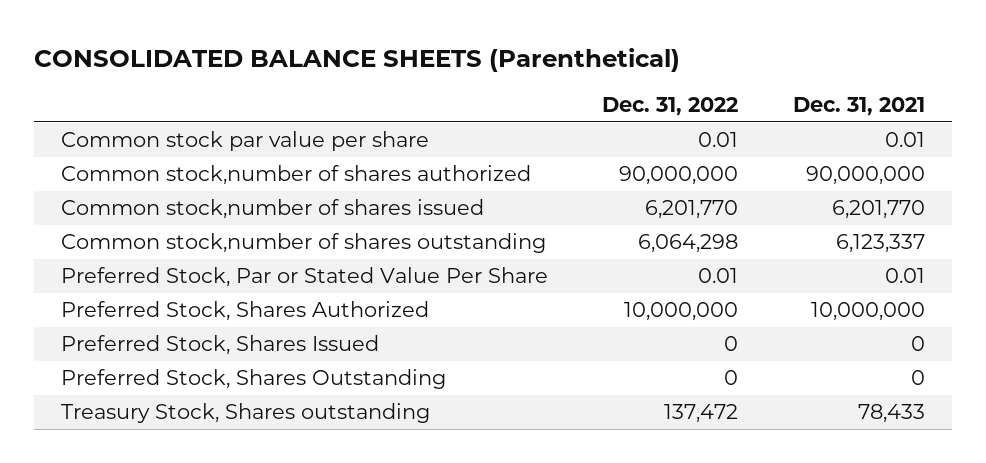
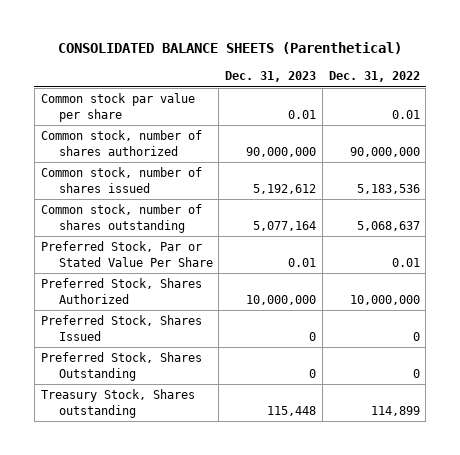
[792,97,925,117] Dec. 31, 2021 -> none
none -> [225,71,317,83] Dec. 31, 2023
[60,165,531,186] Common stock,number of shares authorized -> [40,130,202,156] Common stock, number of shares authorized
[60,199,484,220] Common stock,number of shares issued -> [40,167,202,193] Common stock, number of shares issued
[645,200,739,220] 6,201,770 -> [356,183,420,194] 5,183,536
[60,233,546,254] Common stock,number of shares outstanding -> [40,204,202,233] Common stock, number of shares outstanding
[638,234,739,254] 6,064,298 -> [356,220,420,231] 5,068,637
[664,404,739,424] 137,472 -> [370,405,420,416] 114,899

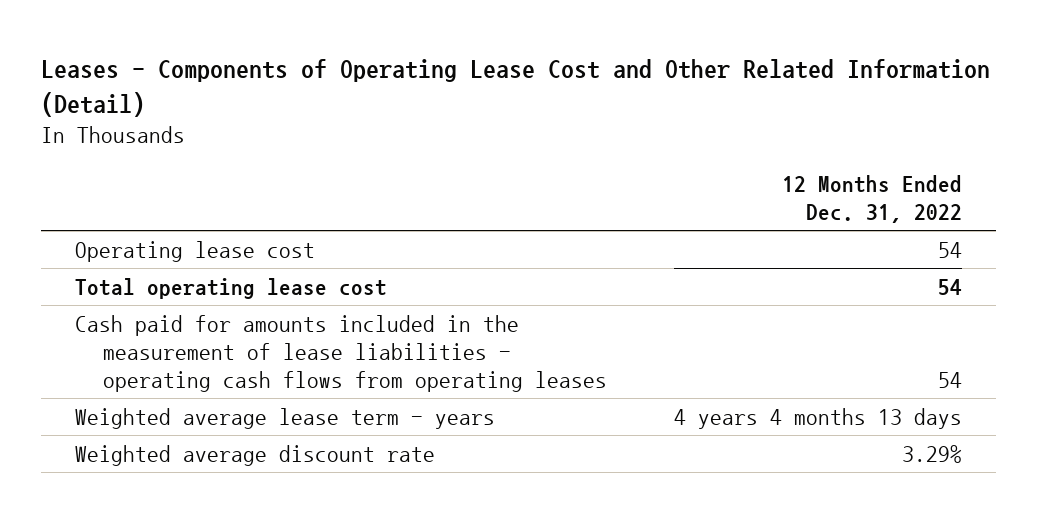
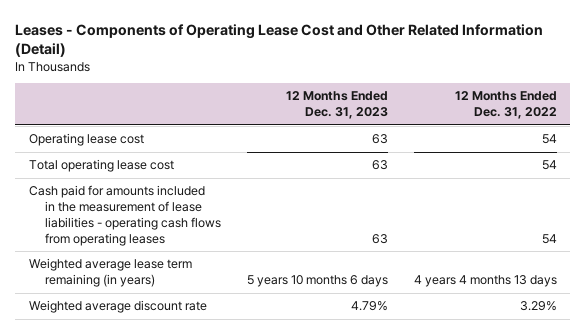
none -> [285,91,388,120] 12 Months Ended Dec. 31, 2023
[74,407,495,429] Weighted average lease term - years -> [28,258,192,288] Weighted average lease term remaining (in years)

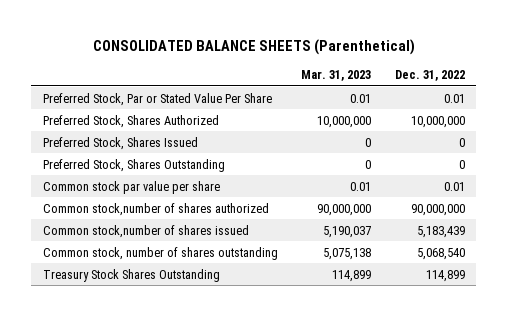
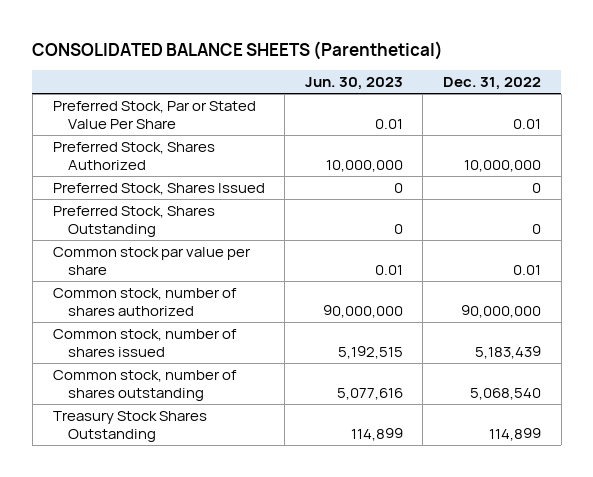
[301,70,372,82] Mar. 31, 2023 -> none
none -> [304,77,403,91] Jun. 30, 2023
[42,202,269,216] Common stock,number of shares authorized -> [52,287,237,317] Common stock, number of shares authorized
[42,224,249,238] Common stock,number of shares issued -> [52,328,237,358] Common stock, number of shares issued

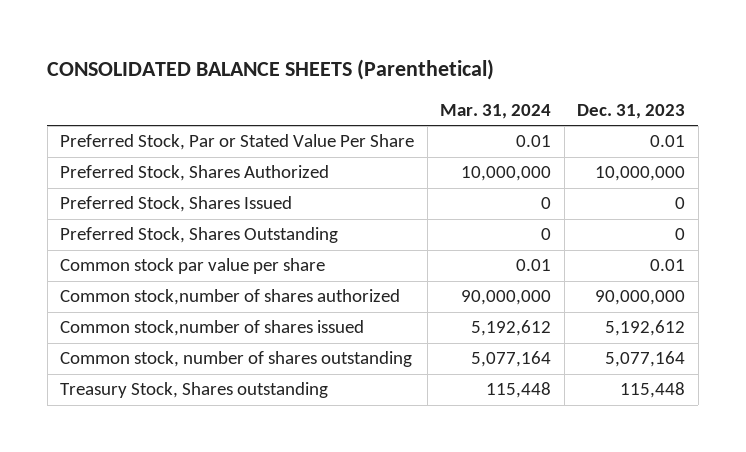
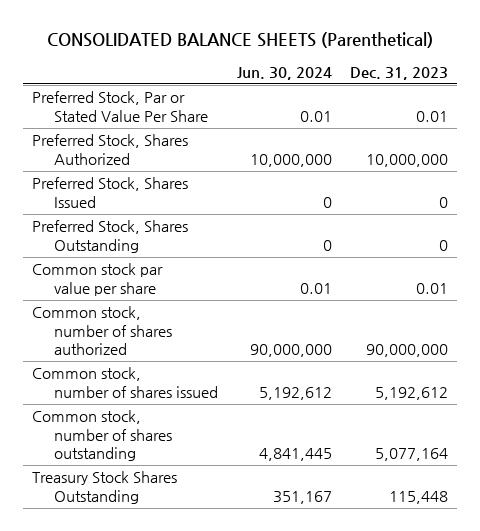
[440,103,552,119] Mar. 31, 2024 -> none
none -> [236,66,332,80] Jun. 30, 2024
[60,289,401,306] Common stock,number of shares authorized -> [31,306,173,355] Common stock, number of shares authorized
[60,320,365,337] Common stock,number of shares issued -> [31,367,219,398] Common stock, number of shares issued
[60,382,329,399] Treasury Stock, Shares outstanding -> [31,471,177,504] Treasury Stock Shares Outstanding

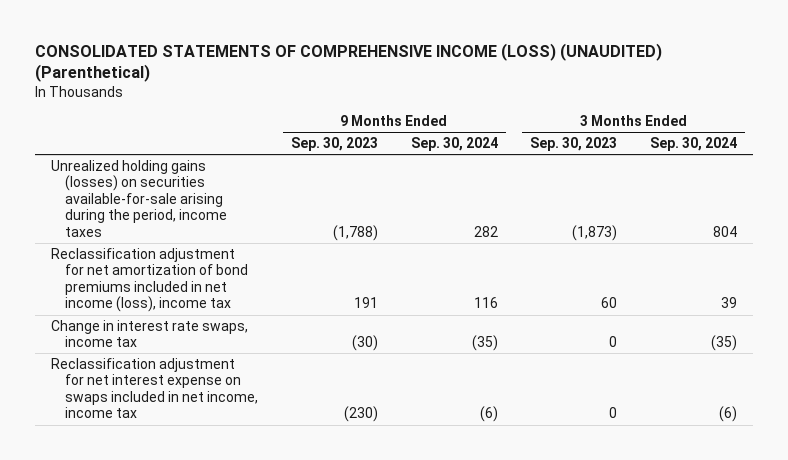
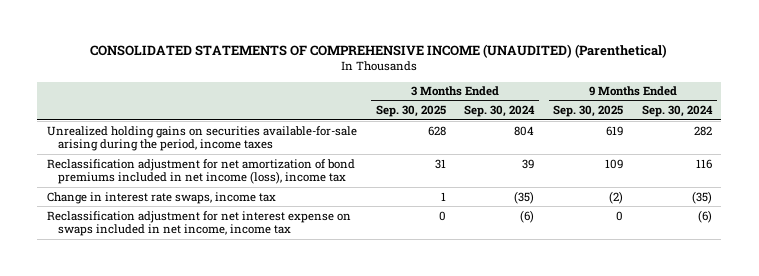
[35,42,663,82] CONSOLIDATED STATEMENTS OF COMPREHENSIVE INCOME (LOSS) (UNAUDITED) (Parenthetical) -> [90,44,668,59] CONSOLIDATED STATEMENTS OF COMPREHENSIVE INCOME (UNAUDITED) (Parenthetical)
[290,137,378,152] Sep. 30, 2023 -> none
[530,137,618,152] Sep. 30, 2023 -> none
none -> [375,105,446,118] Sep. 30, 2025
none -> [553,105,624,118] Sep. 30, 2025
[51,159,228,238] Unrealized holding gains (losses) on securities available-for-sale arising during the period, income taxes -> [46,125,357,152] Unrealized holding gains on securities available-for-sale arising during the period, income taxes

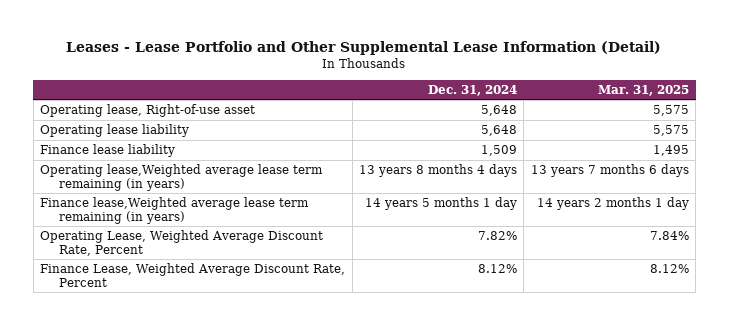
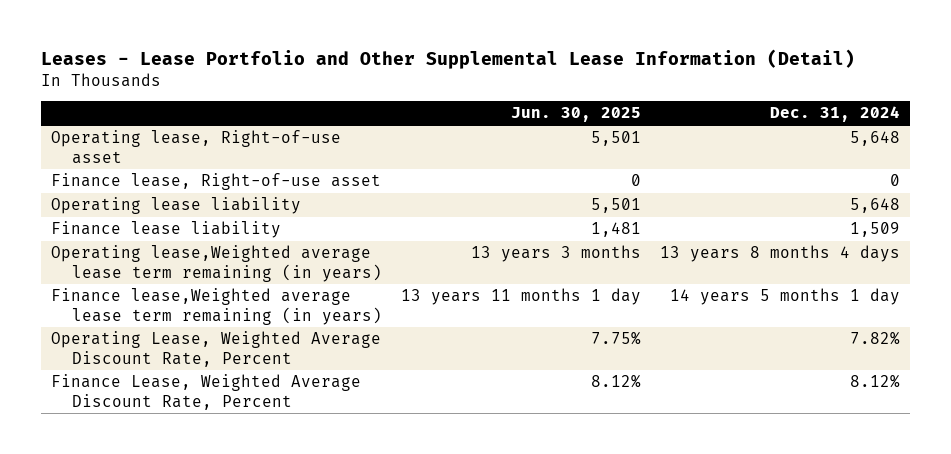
[597,84,689,96] Mar. 31, 2025 -> none
none -> [511,107,642,123] Jun. 30, 2025
none -> [50,173,381,191] Finance lease, Right-of-use asset

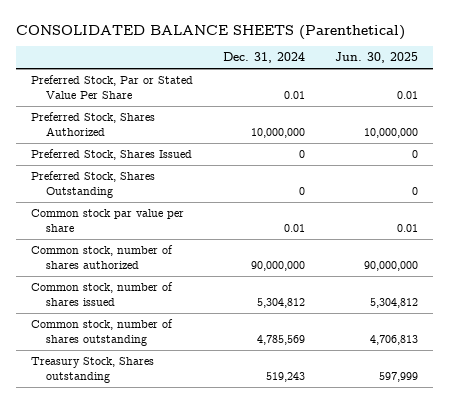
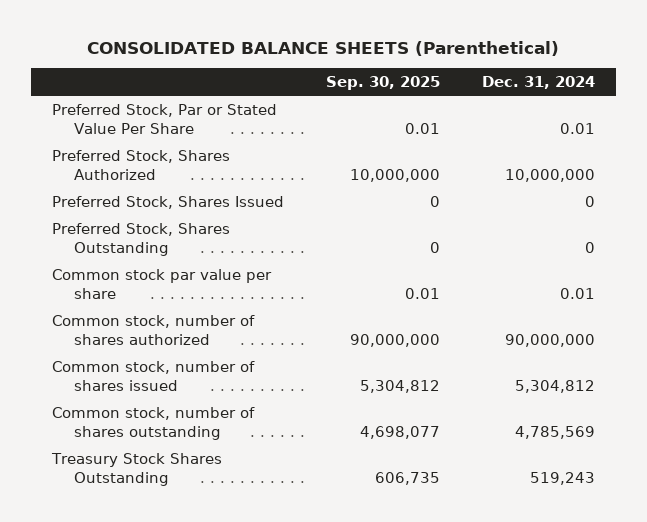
[334,52,418,64] Jun. 30, 2025 -> none
none -> [325,76,440,91] Sep. 30, 2025
[31,357,155,383] Treasury Stock, Shares outstanding -> [50,452,222,486] Treasury Stock Shares Outstanding

